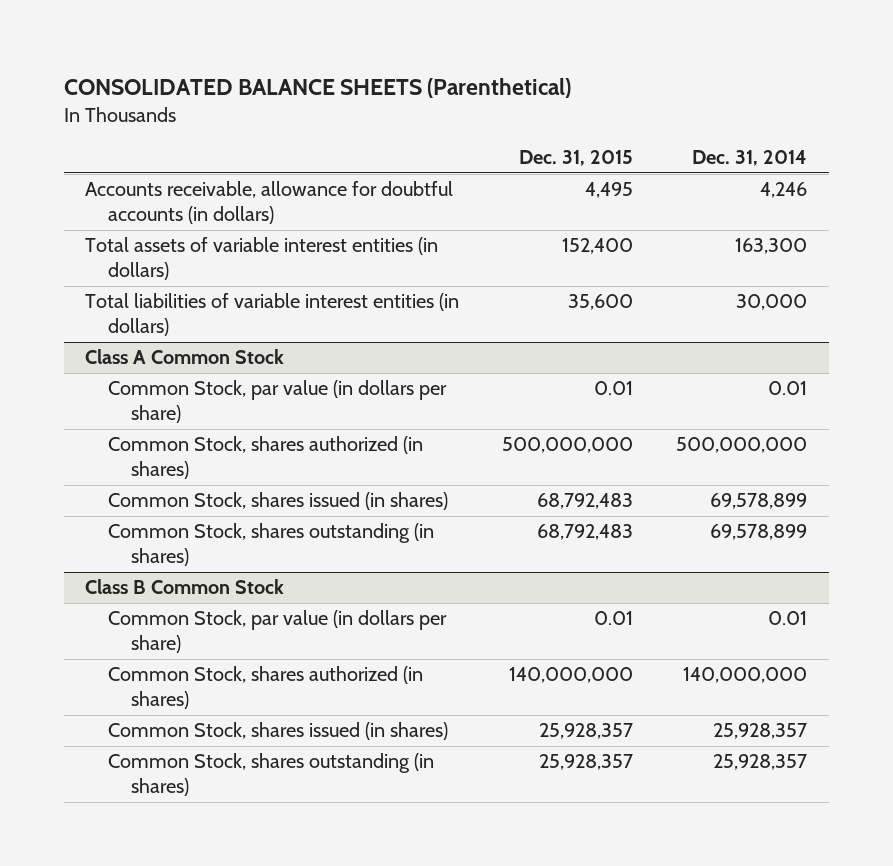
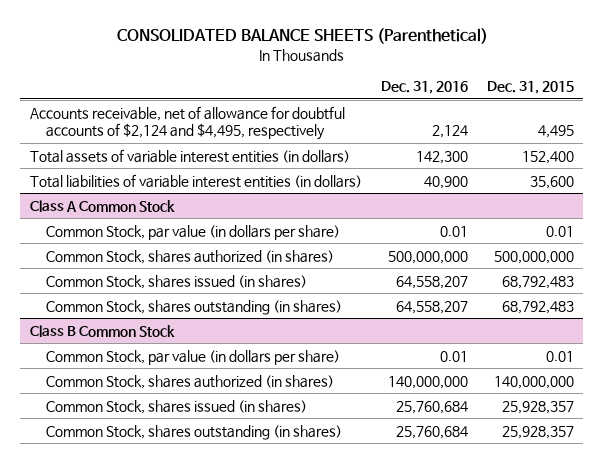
[692,150,808,167] Dec. 31, 2014 -> none
none -> [380,81,468,95] Dec. 31, 2016
[85,181,454,225] Accounts receivable, allowance for doubtful accounts (in dollars) -> [29,105,345,141] Accounts receivable, net of allowance for doubtful accounts of $2,124 and $4,495, respectively

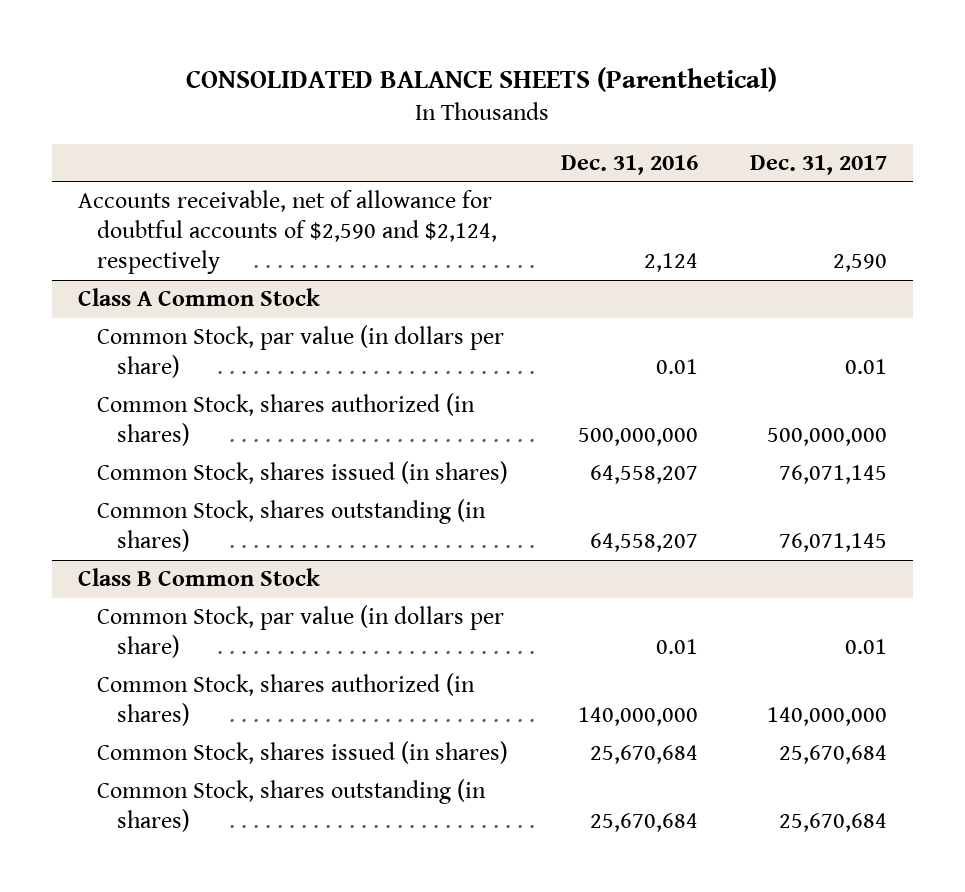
[486,81,574,95] Dec. 31, 2015 -> none
none -> [750,154,888,175] Dec. 31, 2017
[29,148,350,163] Total assets of variable interest entities (in dollars) -> none
[29,173,362,188] Total liabilities of variable interest entities (in dollars) -> none
[29,105,345,141] Accounts receivable, net of allowance for doubtful accounts of $2,124 and $4,495, respectively -> [77,190,498,275] Accounts receivable, net of allowance for doubtful accounts of $2,590 and $2,124, respectively
[395,400,468,414] 25,760,684 -> [589,745,698,765] 25,670,684
[395,425,468,439] 25,760,684 -> [589,813,698,833] 25,670,684

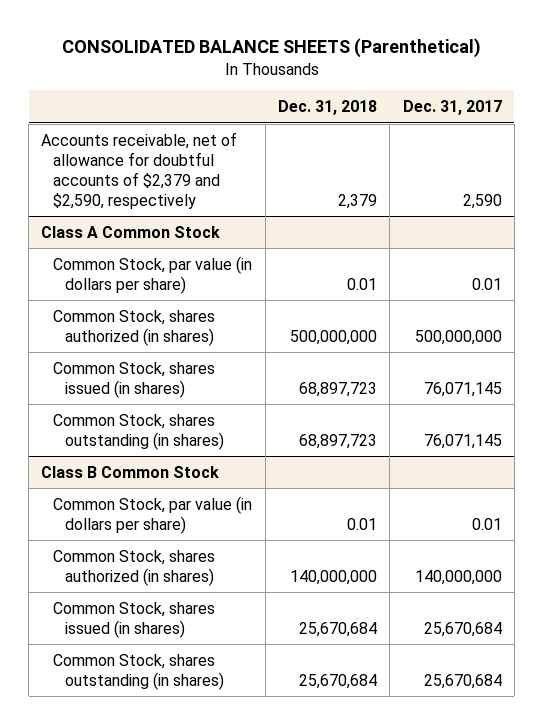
[560,154,698,175] Dec. 31, 2016 -> none
none -> [278,100,378,116] Dec. 31, 2018
[77,190,498,275] Accounts receivable, net of allowance for doubtful accounts of $2,590 and $2,124, respectively -> [41,131,238,209] Accounts receivable, net of allowance for doubtful accounts of $2,379 and $2,590, respectively

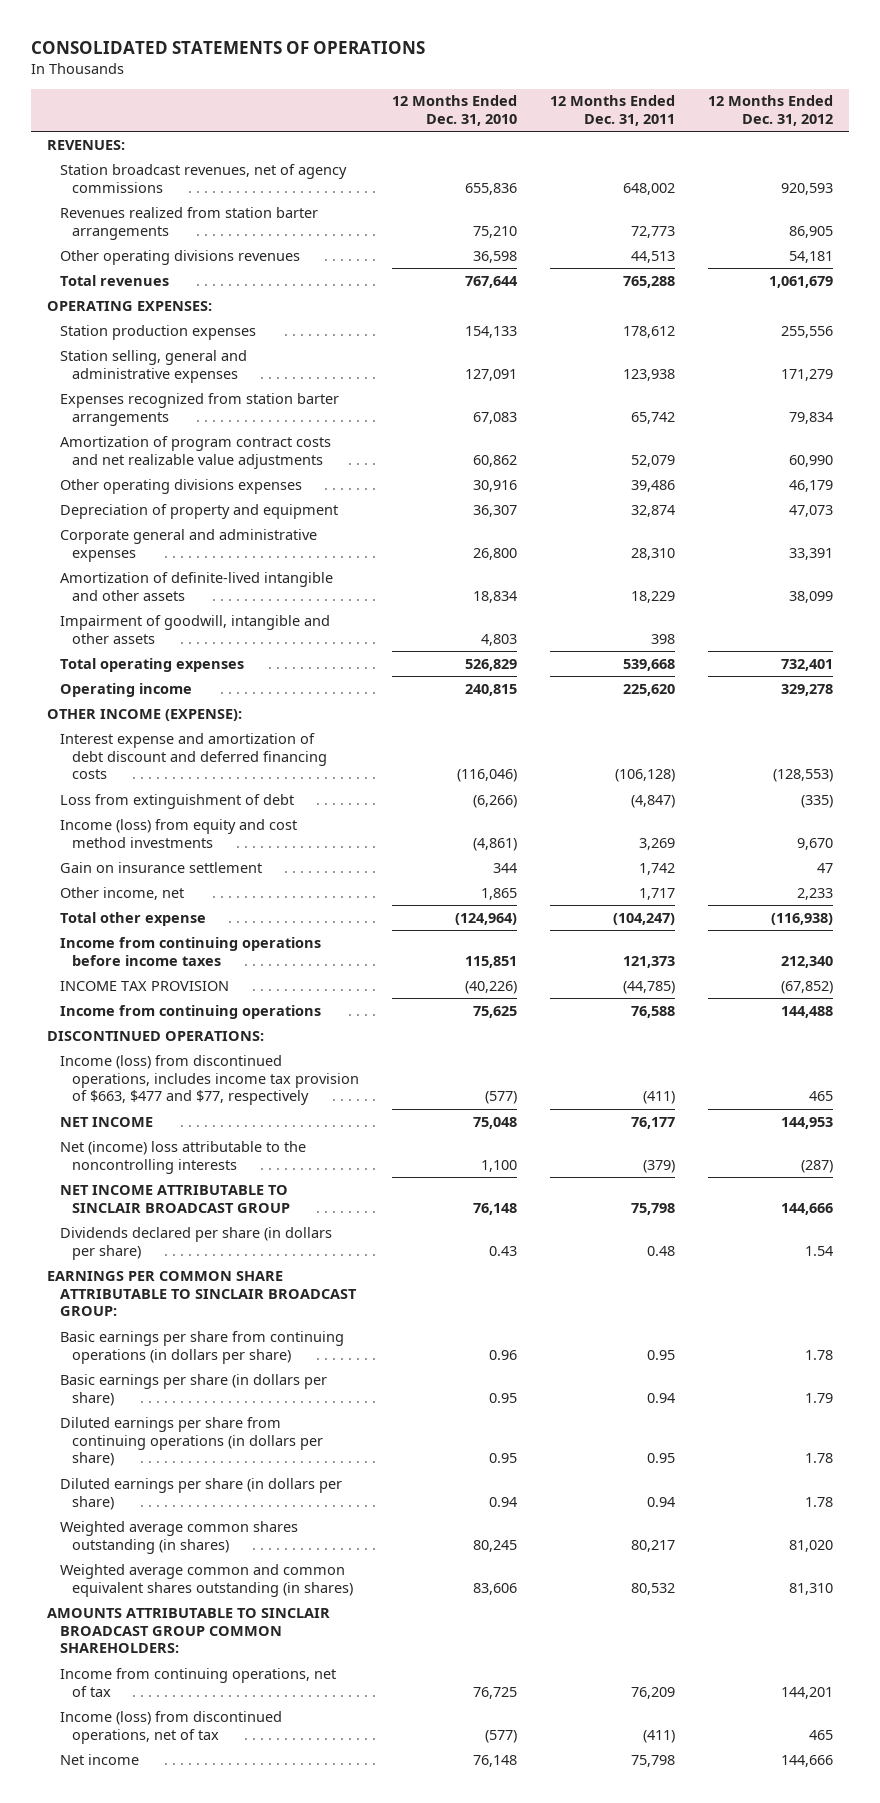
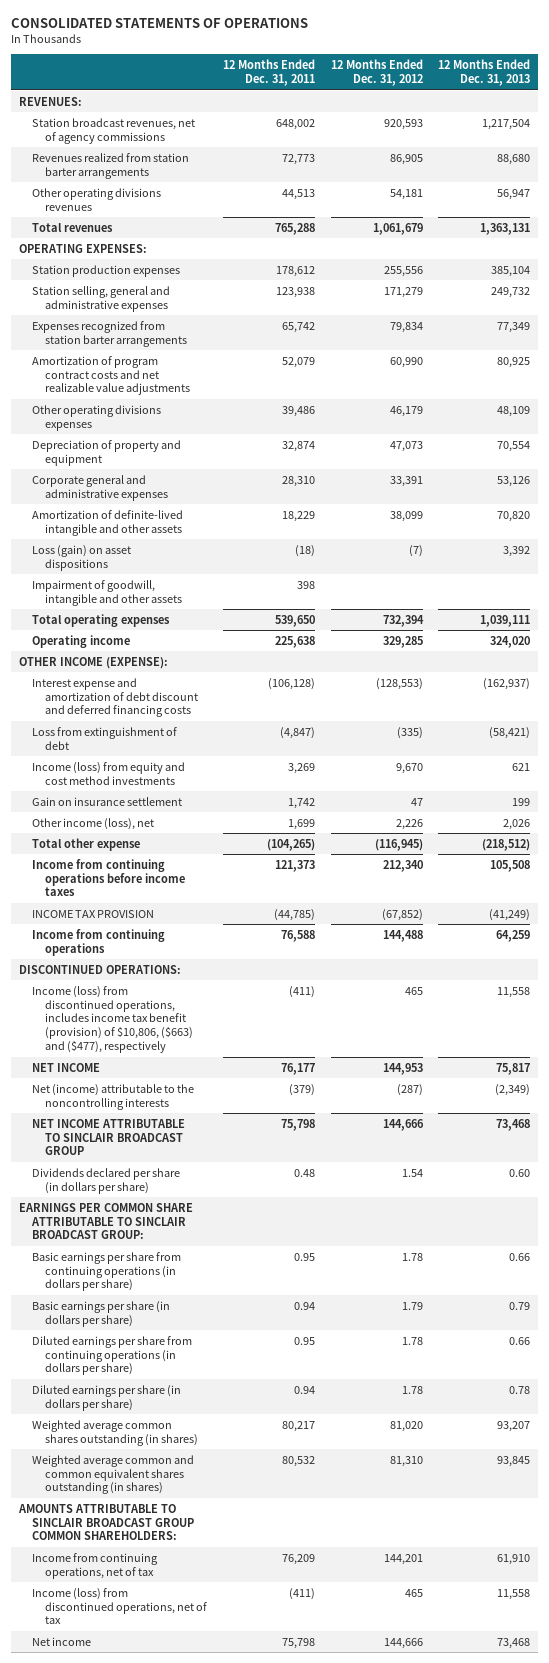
[392,95,518,127] 12 Months Ended Dec. 31, 2010 -> none
none -> [438,59,531,86] 12 Months Ended Dec. 31, 2013
none -> [32,544,132,571] Loss (gain) on asset dispositions
[623,658,676,671] 539,668 -> [274,614,315,627] 539,650
[780,658,833,671] 732,401 -> [382,614,424,627] 732,394
[623,683,676,696] 225,620 -> [274,635,315,648] 225,638
[780,683,833,696] 329,278 -> [382,635,423,648] 329,285
[59,886,184,900] Other income, net -> [32,817,155,830] Other income (loss), net
[639,887,676,900] 1,717 -> [287,818,315,830] 1,699
[796,887,833,900] 2,233 -> [395,818,423,830] 2,226
[613,912,676,925] (104,247) -> [266,838,315,851] (104,265)
[770,912,833,925] (116,938) -> [374,838,423,851] (116,945)
[59,1054,360,1106] Income (loss) from discontinued operations, includes income tax provision of $663, $477 and $77, respectively -> [32,985,194,1054] Income (loss) from discontinued operations, includes income tax benefit (provision) of $10,806, ($663) and ($477), respectively
[59,1140,306,1174] Net (income) loss attributable to the noncontrolling interests -> [32,1083,195,1110] Net (income) attributable to the noncontrolling interests

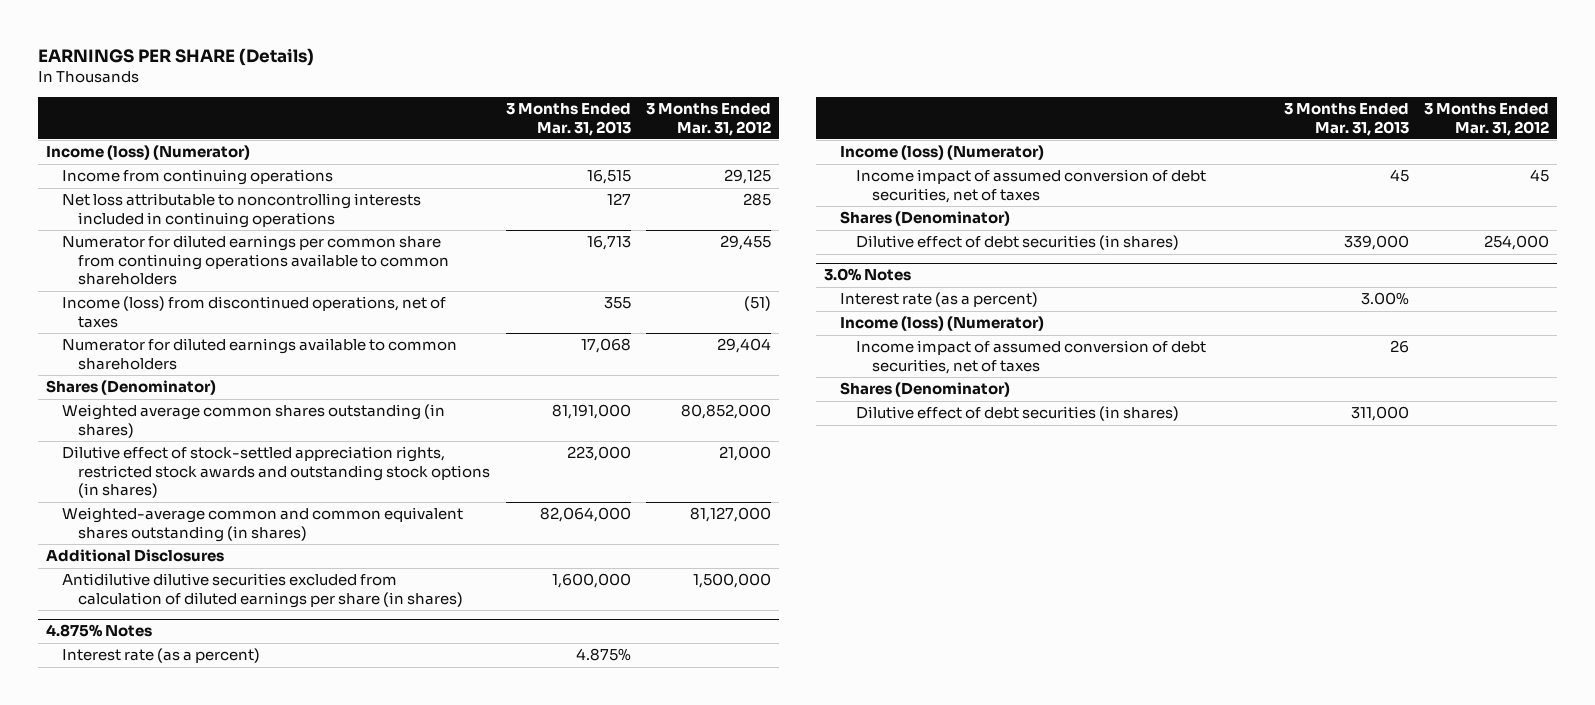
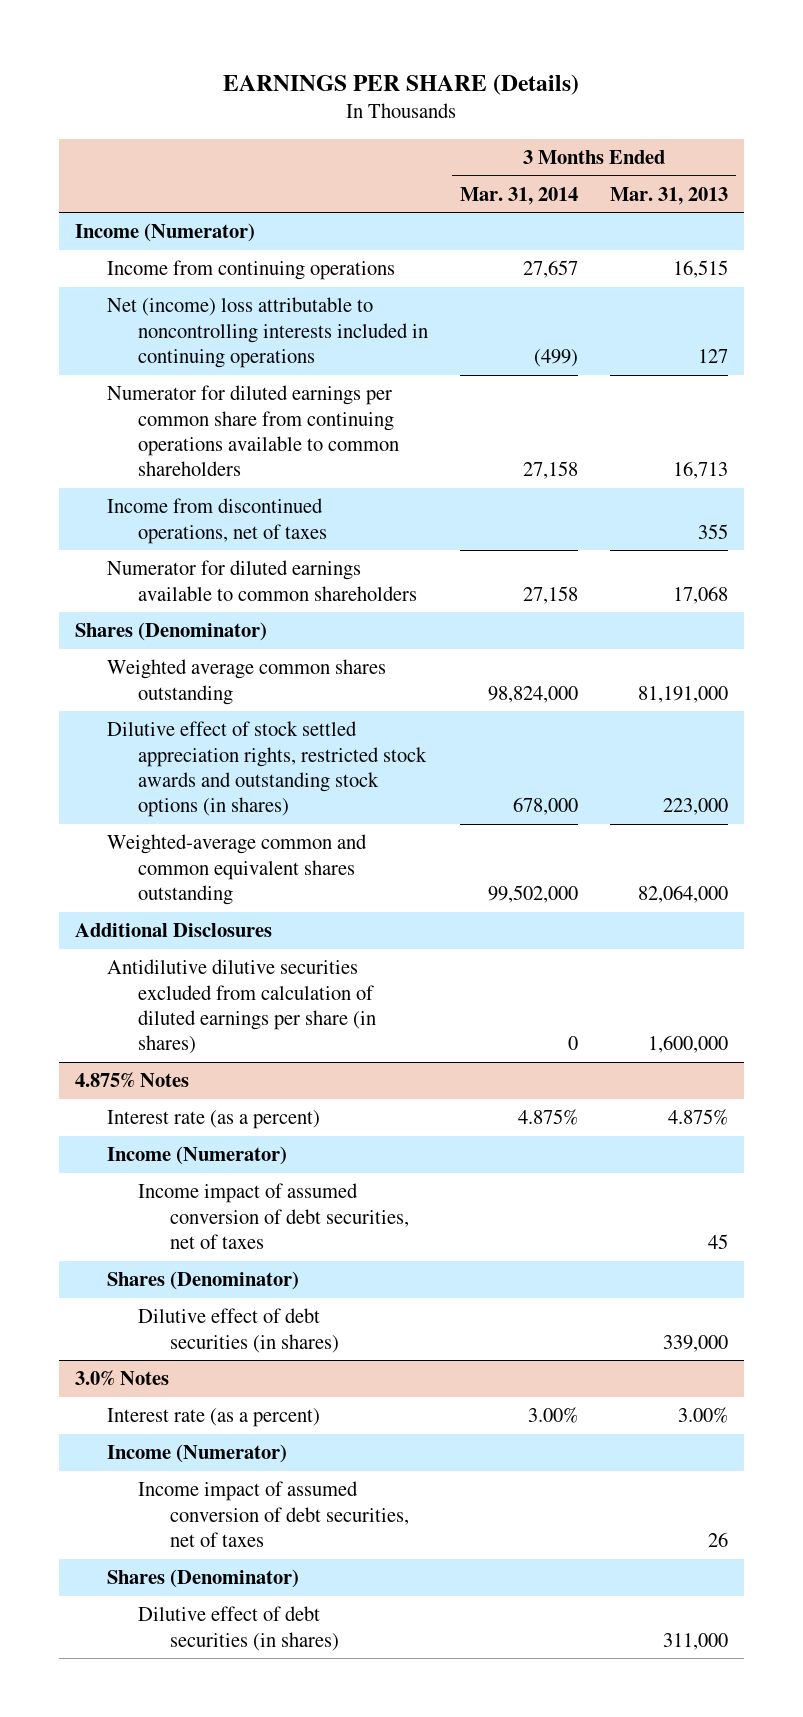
[646,103,772,136] 3 Months Ended Mar. 31, 2012 -> none
none -> [460,186,579,205] Mar. 31, 2014
[46,145,251,161] Income (loss) (Numerator) -> [74,223,255,243] Income (Numerator)
[62,193,422,228] Net loss attributable to noncontrolling interests included in continuing operations -> [106,297,429,369] Net (income) loss attributable to noncontrolling interests included in continuing operations
[62,296,447,328] Income (loss) from discontinued operations, net of taxes -> [106,498,328,544] Income from discontinued operations, net of taxes
[62,404,446,438] Weighted average common shares outstanding (in shares) -> [106,659,386,705] Weighted average common shares outstanding
[62,446,491,499] Dilutive effect of stock-settled appreciation rights, restricted stock awards and outstanding stock options (in shares) -> [106,721,428,818] Dilutive effect of stock settled appreciation rights, restricted stock awards and outstanding stock options (in shares)
[62,507,464,542] Weighted-average common and common equivalent shares outstanding (in shares) -> [106,834,367,906] Weighted-average common and common equivalent shares outstanding
[840,145,1045,161] Income (loss) (Numerator) -> [106,1146,287,1166] Income (Numerator)
[840,316,1045,332] Income (loss) (Numerator) -> [106,1444,287,1464] Income (Numerator)

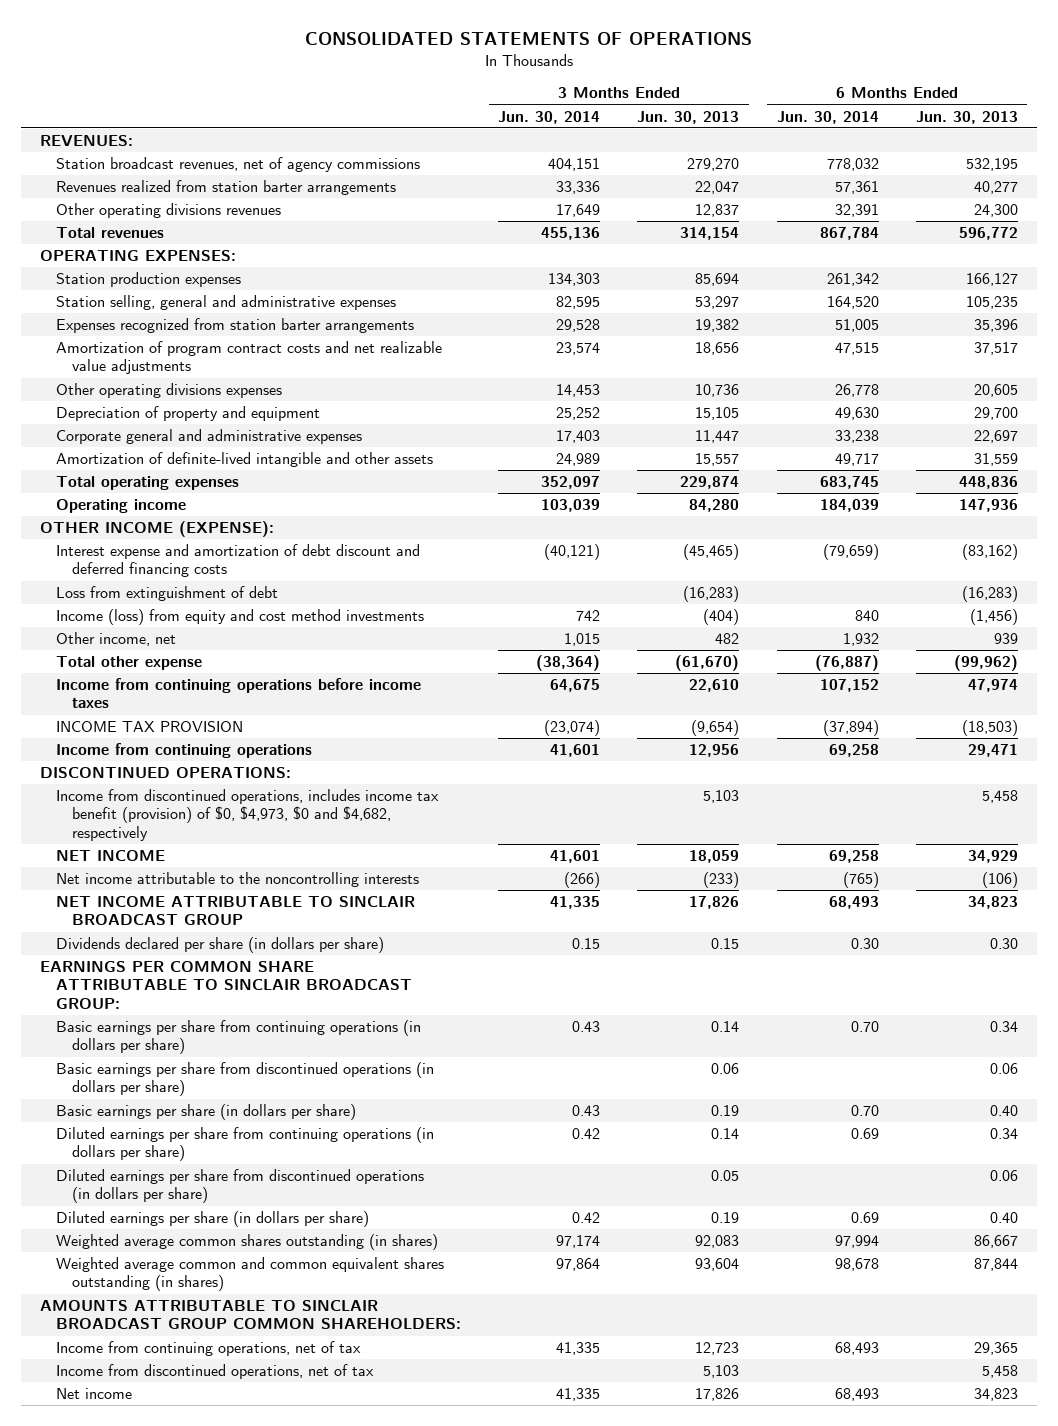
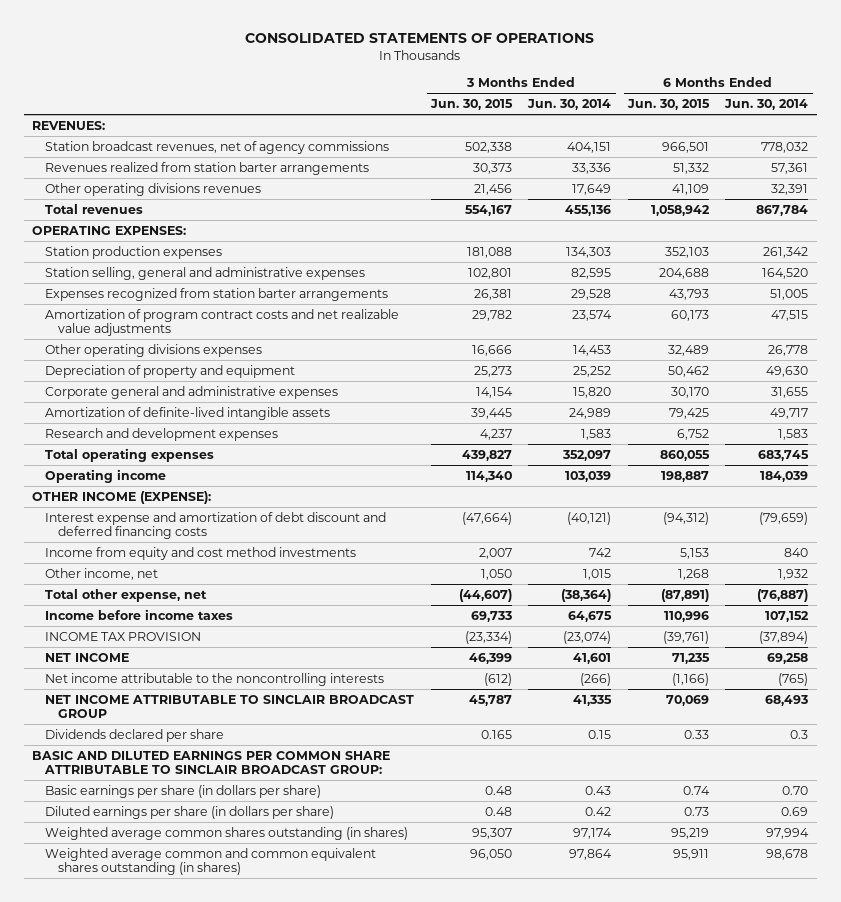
[637,110,740,124] Jun. 30, 2013 -> none
[916,110,1019,124] Jun. 30, 2013 -> none
none -> [429,99,513,111] Jun. 30, 2015
none -> [626,99,710,111] Jun. 30, 2015
[556,430,601,444] 17,403 -> [573,386,612,398] 15,820
[834,430,879,444] 33,238 -> [771,386,809,398] 31,655
[55,452,433,468] Amortization of definite-lived intangible and other assets -> [45,406,331,420] Amortization of definite-lived intangible assets
none -> [45,427,279,441] Research and development expenses
[55,586,278,602] Loss from extinguishment of debt -> none
[55,609,424,626] Income (loss) from equity and cost method investments -> [45,546,357,560] Income from equity and cost method investments
[55,656,202,671] Total other expense -> [45,588,208,602] Total other expense, net
[55,678,421,709] Income from continuing operations before income taxes -> [45,608,234,620] Income before income taxes
[55,743,312,759] Income from continuing operations -> none
[39,767,291,779] DISCONTINUED OPERATIONS: -> none
[55,789,439,841] Income from discontinued operations, includes income tax benefit (provision) of $0, $4,973, $0 and $4,682, respectively -> none
[55,1020,421,1055] Basic earnings per share from continuing operations (in dollars per share) -> none
[55,1062,434,1097] Basic earnings per share from discontinued operations (in dollars per share) -> none
[55,937,384,954] Dividends declared per share (in dollars per share) -> [45,728,225,742] Dividends declared per share
[850,938,879,950] 0.30 -> [790,729,809,739] 0.3
[39,961,412,1009] EARNINGS PER COMMON SHARE ATTRIBUTABLE TO SINCLAIR BROADCAST GROUP: -> [32,750,391,775] BASIC AND DILUTED EARNINGS PER COMMON SHARE ATTRIBUTABLE TO SINCLAIR BROADCAST GROUP:
[55,1127,434,1162] Diluted earnings per share from continuing operations (in dollars per share) -> none
[55,1169,424,1204] Diluted earnings per share from discontinued operations (in dollars per share) -> none
[39,1300,461,1330] AMOUNTS ATTRIBUTABLE TO SINCLAIR BROADCAST GROUP COMMON SHAREHOLDERS: -> none
[55,1341,361,1357] Income from continuing operations, net of tax -> none
[55,1364,374,1380] Income from discontinued operations, net of tax -> none
[55,1388,132,1400] Net income -> none

